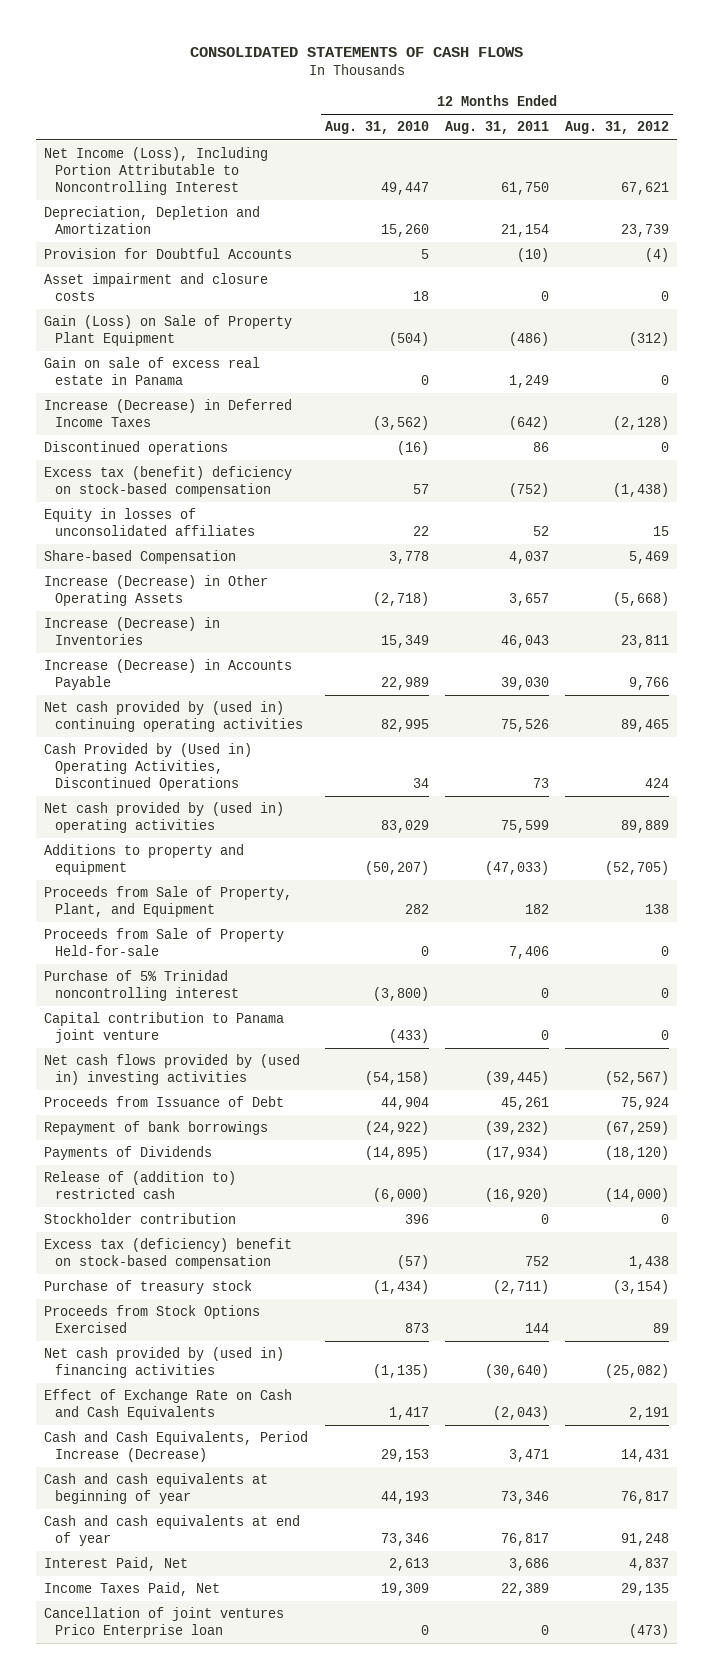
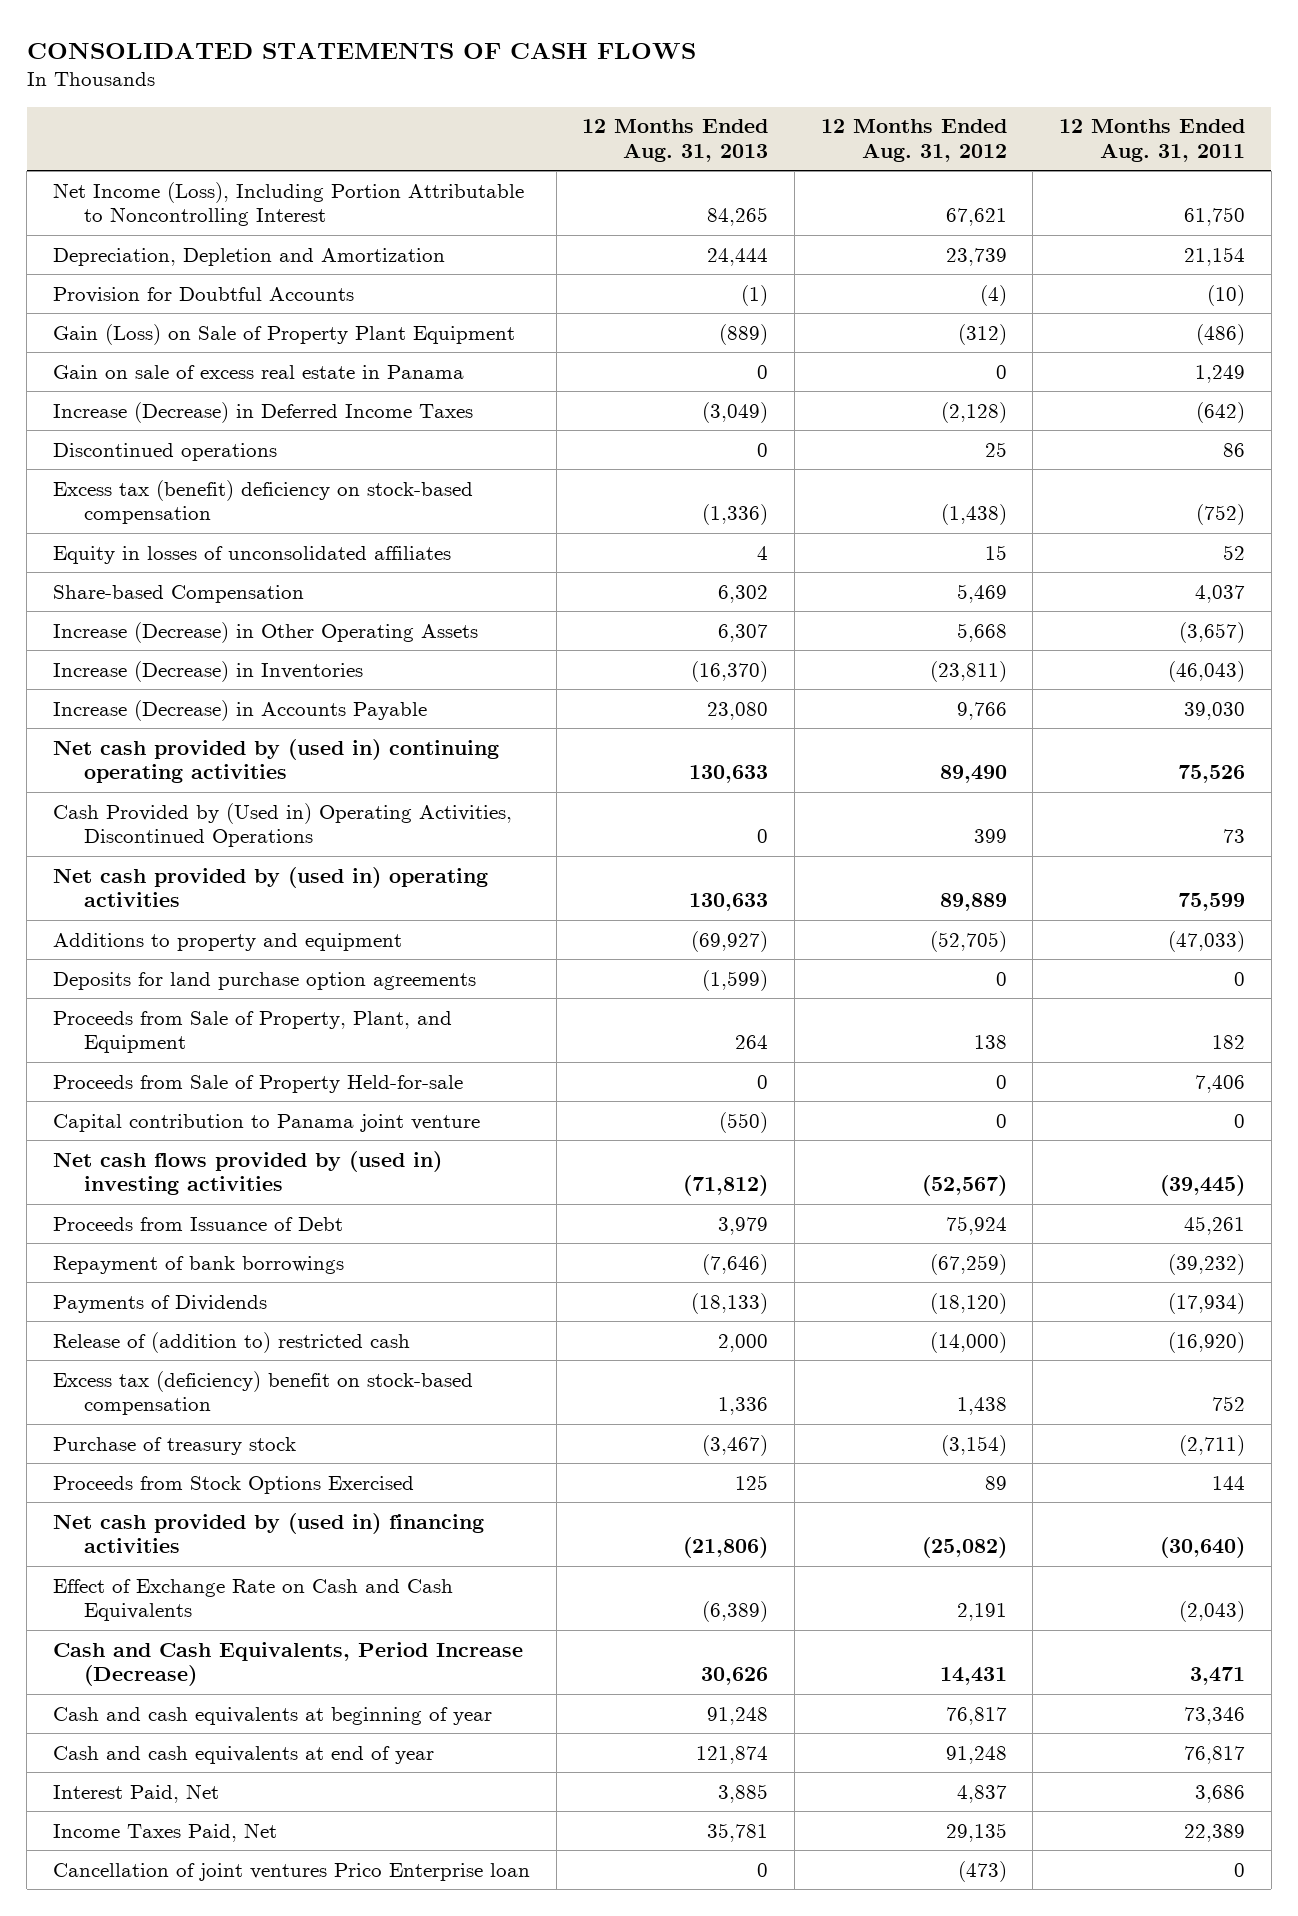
[324,121,429,135] Aug. 31, 2010 -> none
none -> [582,119,769,162] 12 Months Ended Aug. 31, 2013
[44,273,269,301] Asset impairment and closure costs -> none
[660,442,669,453] 0 -> [984,441,1007,457] 25
[508,592,549,606] 3,657 -> [1178,621,1245,643] (3,657)
[612,591,669,606] (5,668) -> [956,622,1007,642] 5,668
[500,634,549,648] 46,043 -> [1167,660,1245,682] (46,043)
[620,634,669,648] 23,811 -> [929,660,1007,682] (23,811)
[620,718,669,732] 89,465 -> [939,765,1007,784] 89,490
[644,777,669,788] 424 -> [973,829,1007,844] 399
none -> [53,971,477,990] Deposits for land purchase option agreements
[44,970,239,1001] Purchase of 5% Trinidad noncontrolling interest -> none
[44,1213,237,1225] Stockholder contribution -> none

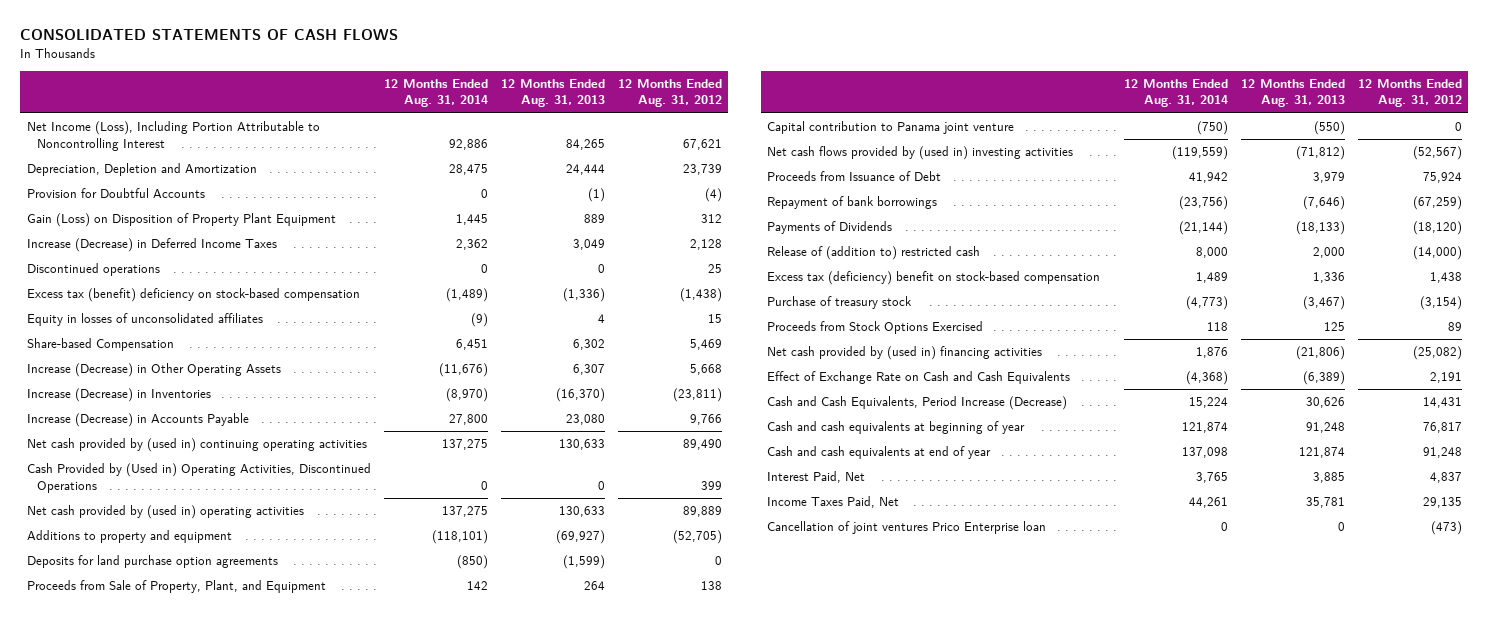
[1058,119,1245,162] 12 Months Ended Aug. 31, 2011 -> none
none -> [383,78,488,108] 12 Months Ended Aug. 31, 2014
[53,364,465,379] Gain on sale of excess real estate in Panama -> none
[53,323,516,345] Gain (Loss) on Sale of Property Plant Equipment -> [26,213,336,228] Gain (Loss) on Disposition of Property Plant Equipment
[719,323,769,345] (889) -> [583,214,605,224] 889
[957,323,1007,345] (312) -> [700,214,722,224] 312
[702,401,769,423] (3,049) -> [572,239,605,251] 3,049
[940,401,1007,423] (2,128) -> [689,239,722,251] 2,128
[53,1074,464,1093] Proceeds from Sale of Property Held-for-sale -> none

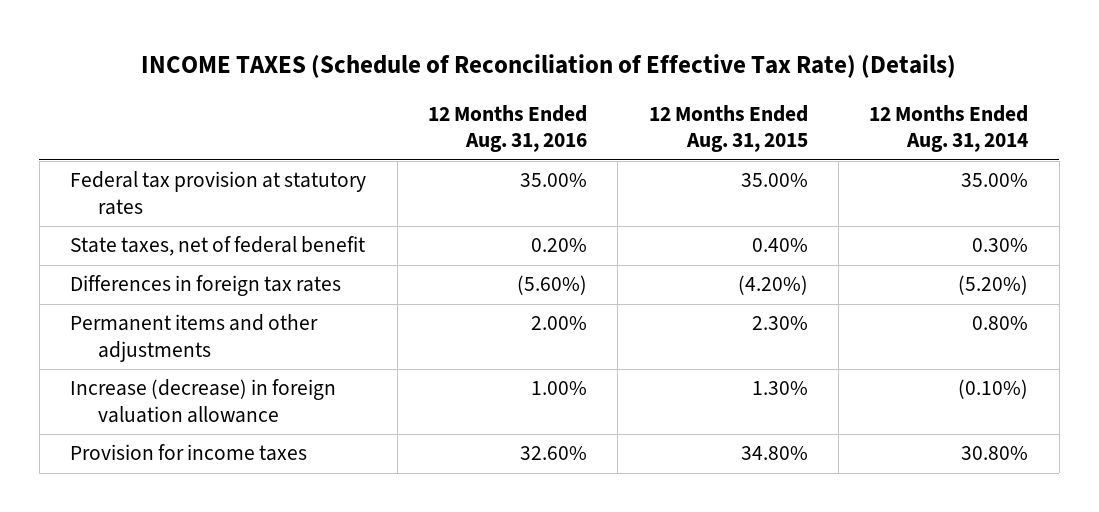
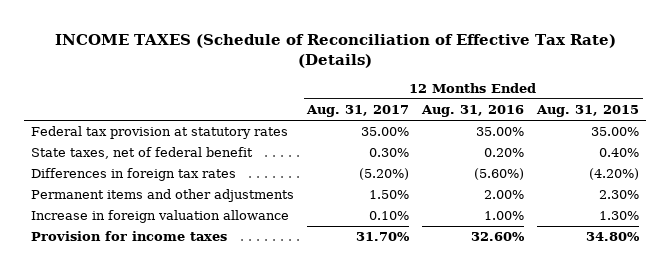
[869,104,1029,153] 12 Months Ended Aug. 31, 2014 -> none
none -> [306,105,410,118] Aug. 31, 2017
[70,379,337,423] Increase (decrease) in foreign valuation allowance -> [30,210,289,224] Increase in foreign valuation allowance

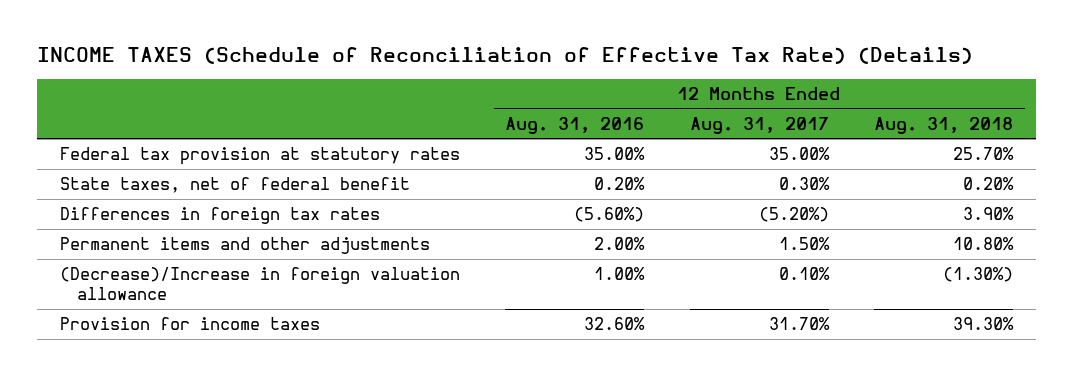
[536,105,640,118] Aug. 31, 2015 -> none
none -> [874,116,1014,134] Aug. 31, 2018
[30,210,289,224] Increase in foreign valuation allowance -> [59,267,460,301] (Decrease)/Increase in foreign valuation allowance

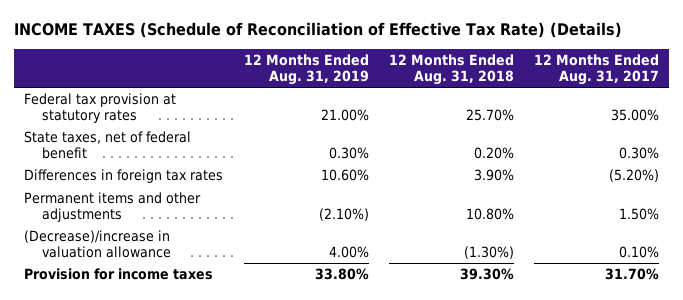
[505,116,645,134] Aug. 31, 2016 -> none
none -> [243,54,369,85] 12 Months Ended Aug. 31, 2019
[59,267,460,301] (Decrease)/Increase in foreign valuation allowance -> [24,230,172,258] (Decrease)/increase in valuation allowance

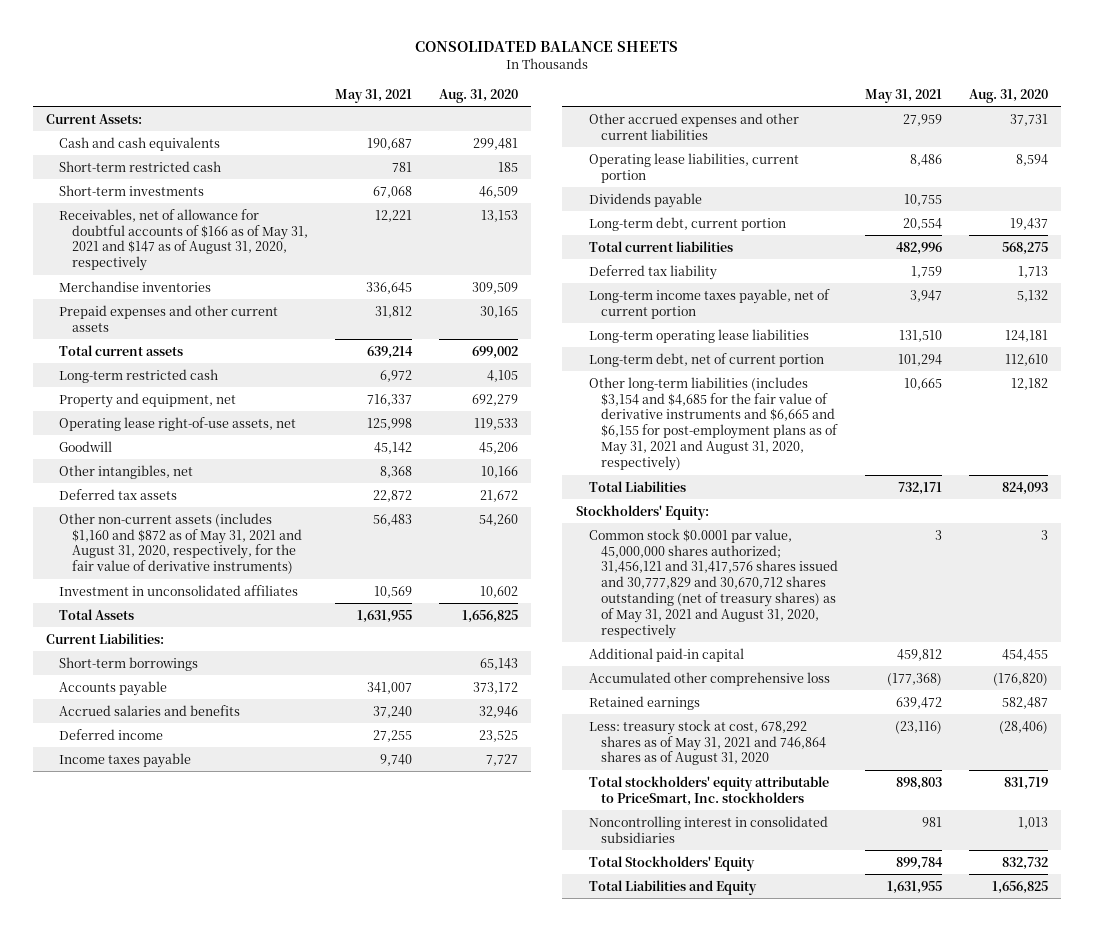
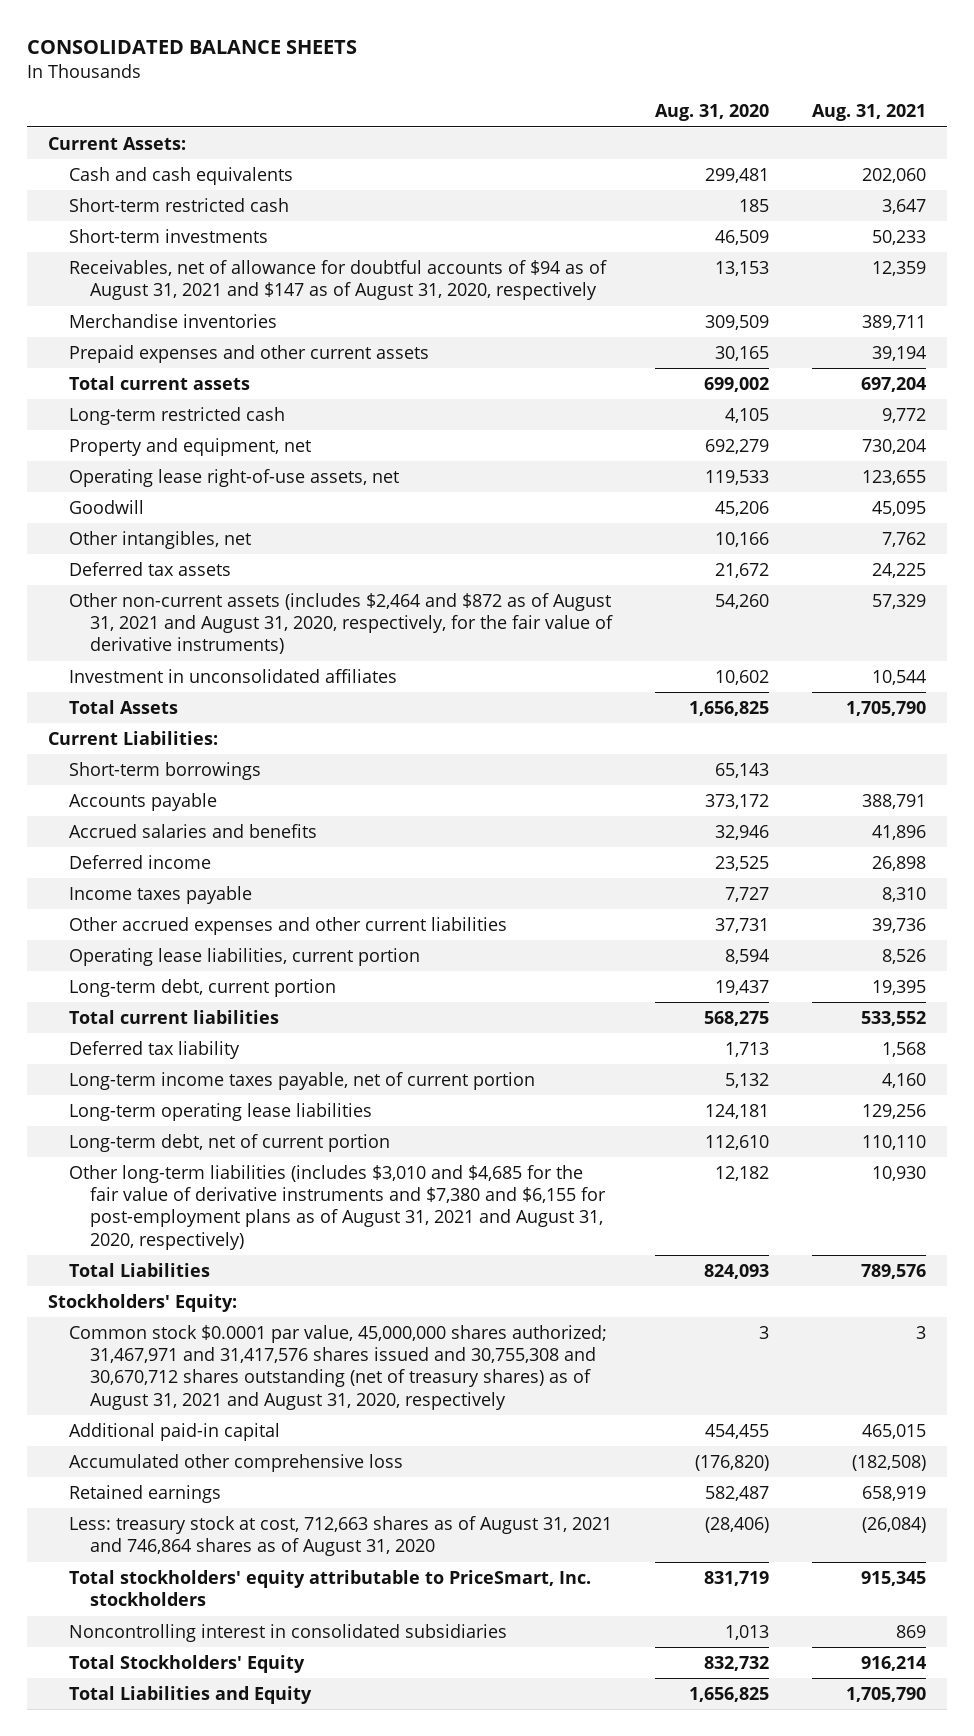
[335,88,413,103] May 31, 2021 -> none
none -> [811,104,926,122] Aug. 31, 2021
[58,208,308,272] Receivables, net of allowance for doubtful accounts of $166 as of May 31, 2021 and $147 as of August 31, 2020, respectively -> [69,259,608,301] Receivables, net of allowance for doubtful accounts of $94 as of August 31, 2021 and $147 as of August 31, 2020, respectively
[58,512,302,575] Other non-current assets (includes $1,160 and $872 as of May 31, 2021 and August 31, 2020, respectively, for the fair value of derivative instruments) -> [69,592,613,655] Other non-current assets (includes $2,464 and $872 as of August 31, 2021 and August 31, 2020, respectively, for the fair value of derivative instruments)
[588,192,702,208] Dividends payable -> none
[588,376,839,471] Other long-term liabilities (includes $3,154 and $4,685 for the fair value of derivative instruments and $6,665 and $6,155 for post-employment plans as of May 31, 2021 and August 31, 2020, respectively) -> [69,1164,606,1250] Other long-term liabilities (includes $3,010 and $4,685 for the fair value of derivative instruments and $7,380 and $6,155 for post-employment plans as of August 31, 2021 and August 31, 2020, respectively)
[588,528,839,639] Common stock $0.0001 par value, 45,000,000 shares authorized; 31,456,121 and 31,417,576 shares issued and 30,777,829 and 30,670,712 shares outstanding (net of treasury shares) as of May 31, 2021 and August 31, 2020, respectively -> [69,1324,608,1410] Common stock $0.0001 par value, 45,000,000 shares authorized; 31,467,971 and 31,417,576 shares issued and 30,755,308 and 30,670,712 shares outstanding (net of treasury shares) as of August 31, 2021 and August 31, 2020, respectively
[588,719,827,766] Less: treasury stock at cost, 678,292 shares as of May 31, 2021 and 746,864 shares as of August 31, 2020 -> [69,1515,613,1557] Less: treasury stock at cost, 712,663 shares as of August 31, 2021 and 746,864 shares as of August 31, 2020

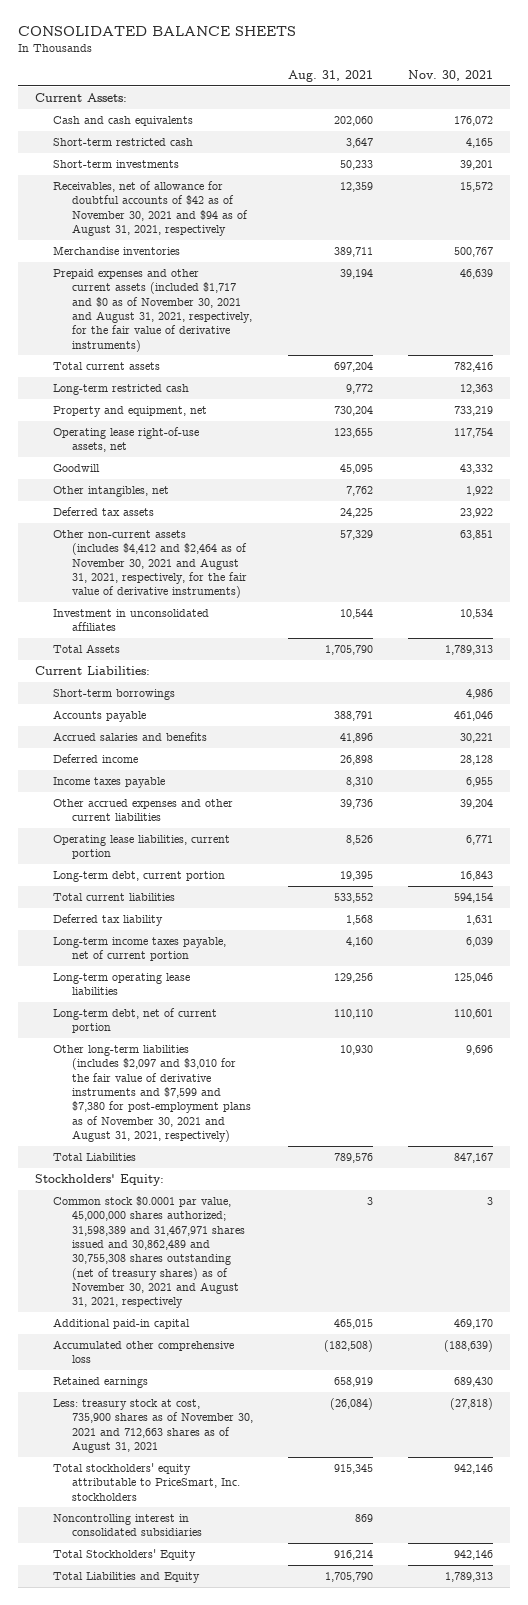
[654,104,769,122] Aug. 31, 2020 -> none
none -> [407,69,493,81] Nov. 30, 2021
[69,259,608,301] Receivables, net of allowance for doubtful accounts of $94 as of August 31, 2021 and $147 as of August 31, 2020, respectively -> [53,180,248,237] Receivables, net of allowance for doubtful accounts of $42 as of November 30, 2021 and $94 as of August 31, 2021, respectively
[69,344,430,363] Prepaid expenses and other current assets -> [53,268,252,352] Prepaid expenses and other current assets (included $1,717 and $0 as of November 30, 2021 and August 31, 2021, respectively, for the fair value of derivative instruments)
[69,592,613,655] Other non-current assets (includes $2,464 and $872 as of August 31, 2021 and August 31, 2020, respectively, for the fair value of derivative instruments) -> [53,529,247,599] Other non-current assets (includes $4,412 and $2,464 as of November 30, 2021 and August 31, 2021, respectively, for the fair value of derivative instruments)
[69,1164,606,1250] Other long-term liabilities (includes $3,010 and $4,685 for the fair value of derivative instruments and $7,380 and $6,155 for post-employment plans as of August 31, 2021 and August 31, 2020, respectively) -> [53,1044,251,1143] Other long-term liabilities (includes $2,097 and $3,010 for the fair value of derivative instruments and $7,599 and $7,380 for post-employment plans as of November 30, 2021 and August 31, 2021, respectively)
[69,1324,608,1410] Common stock $0.0001 par value, 45,000,000 shares authorized; 31,467,971 and 31,417,576 shares issued and 30,755,308 and 30,670,712 shares outstanding (net of treasury shares) as of August 31, 2021 and August 31, 2020, respectively -> [53,1195,245,1309] Common stock $0.0001 par value, 45,000,000 shares authorized; 31,598,389 and 31,467,971 shares issued and 30,862,489 and 30,755,308 shares outstanding (net of treasury shares) as of November 30, 2021 and August 31, 2021, respectively
[69,1515,613,1557] Less: treasury stock at cost, 712,663 shares as of August 31, 2021 and 746,864 shares as of August 31, 2020 -> [53,1398,253,1454] Less: treasury stock at cost, 735,900 shares as of November 30, 2021 and 712,663 shares as of August 31, 2021

